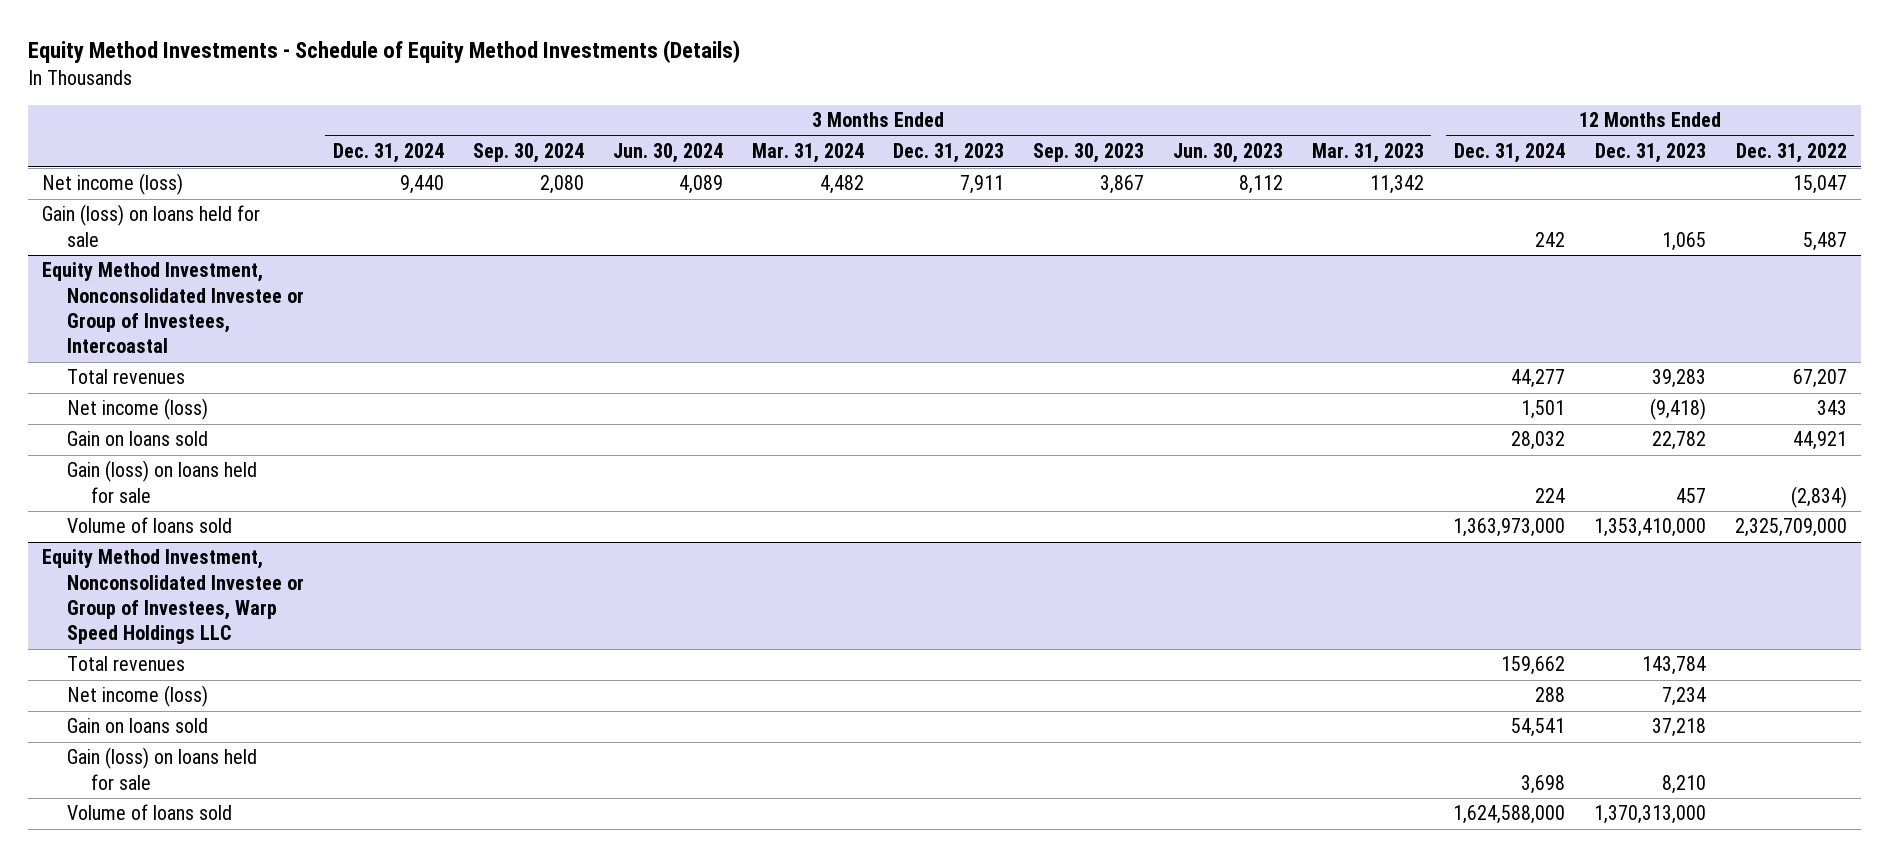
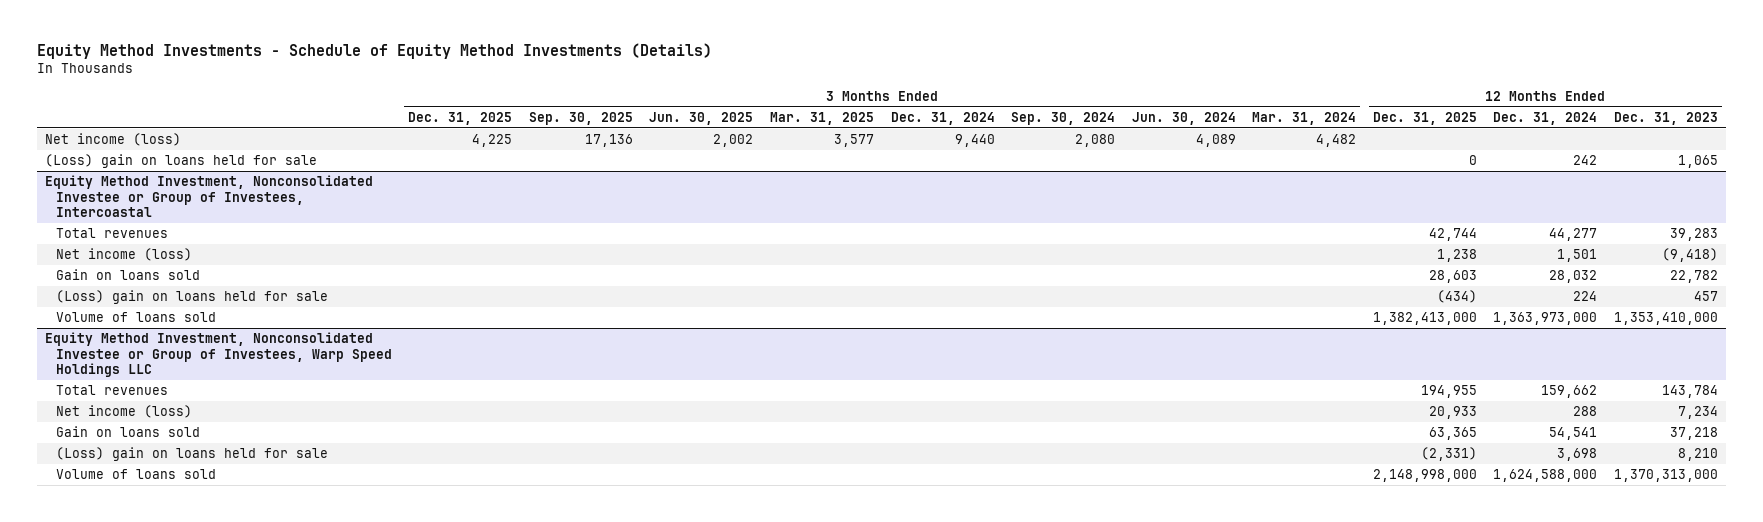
[892,143,1004,164] Dec. 31, 2023 -> none
[1032,143,1144,164] Sep. 30, 2023 -> none
[1172,143,1283,164] Jun. 30, 2023 -> none
[1311,143,1424,164] Mar. 31, 2023 -> none
[1735,143,1847,164] Dec. 31, 2022 -> none
none -> [408,111,513,125] Dec. 31, 2025
none -> [528,111,633,125] Sep. 30, 2025
none -> [649,111,754,125] Jun. 30, 2025
none -> [770,111,875,125] Mar. 31, 2025
none -> [1372,111,1477,125] Dec. 31, 2025
[42,204,261,247] Gain (loss) on loans held for sale -> [44,154,317,169] (Loss) gain on loans held for sale
[66,460,257,503] Gain (loss) on loans held for sale -> [55,290,328,305] (Loss) gain on loans held for sale
[66,747,257,790] Gain (loss) on loans held for sale -> [55,447,328,462] (Loss) gain on loans held for sale

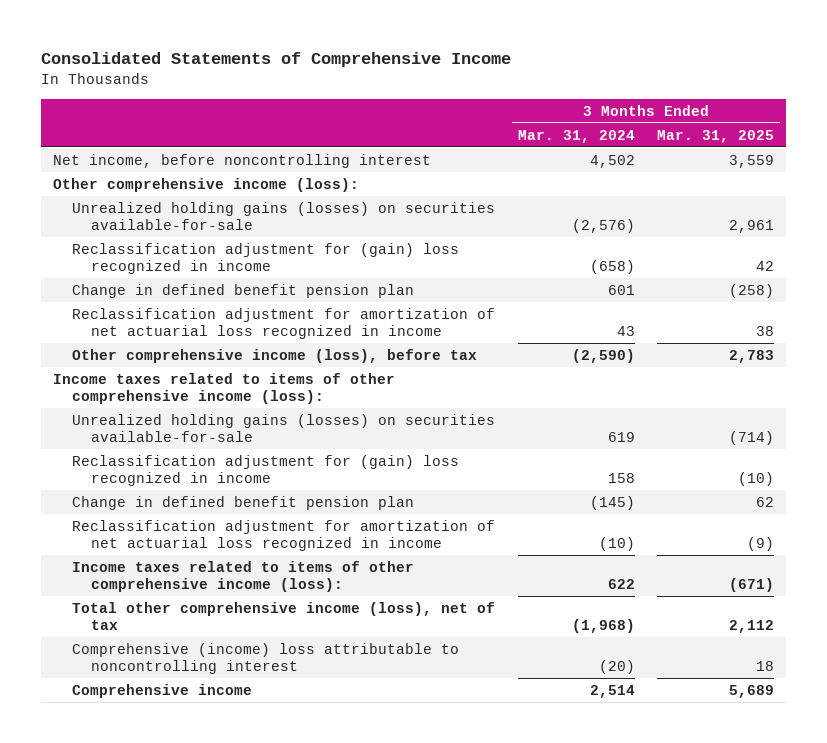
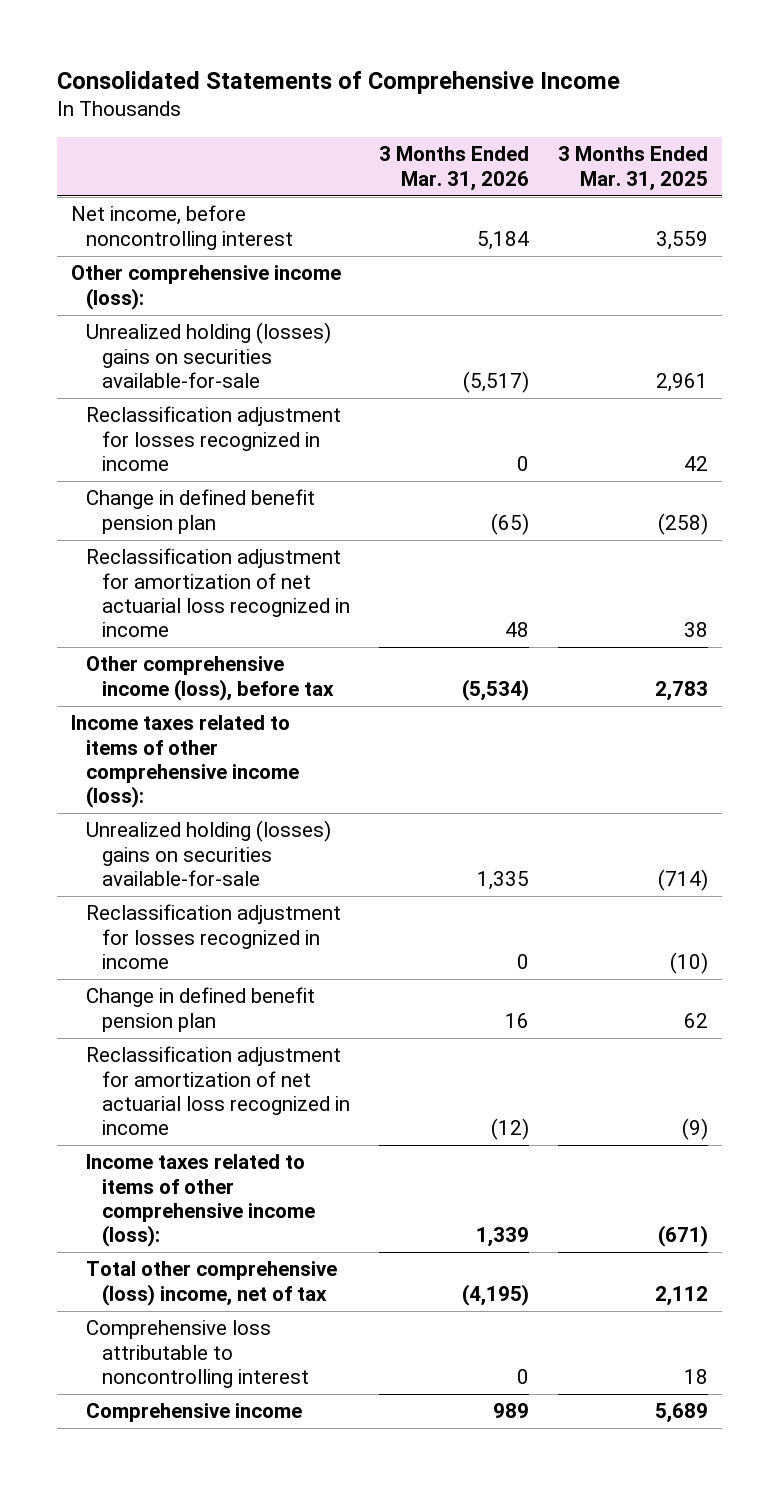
[517,129,635,143] Mar. 31, 2024 -> none
none -> [378,146,529,191] 3 Months Ended Mar. 31, 2026
[71,201,495,231] Unrealized holding gains (losses) on securities available-for-sale -> [86,322,332,389] Unrealized holding (losses) gains on securities available-for-sale
[71,242,459,275] Reclassification adjustment for (gain) loss recognized in income -> [86,406,342,472] Reclassification adjustment for losses recognized in income
[71,413,495,443] Unrealized holding gains (losses) on securities available-for-sale -> [86,820,332,887] Unrealized holding (losses) gains on securities available-for-sale
[71,454,459,487] Reclassification adjustment for (gain) loss recognized in income -> [86,904,342,970] Reclassification adjustment for losses recognized in income
[71,601,495,631] Total other comprehensive income (loss), net of tax -> [86,1261,338,1306] Total other comprehensive (loss) income, net of tax
[71,642,459,675] Comprehensive (income) loss attributable to noncontrolling interest -> [86,1320,309,1389] Comprehensive loss attributable to noncontrolling interest

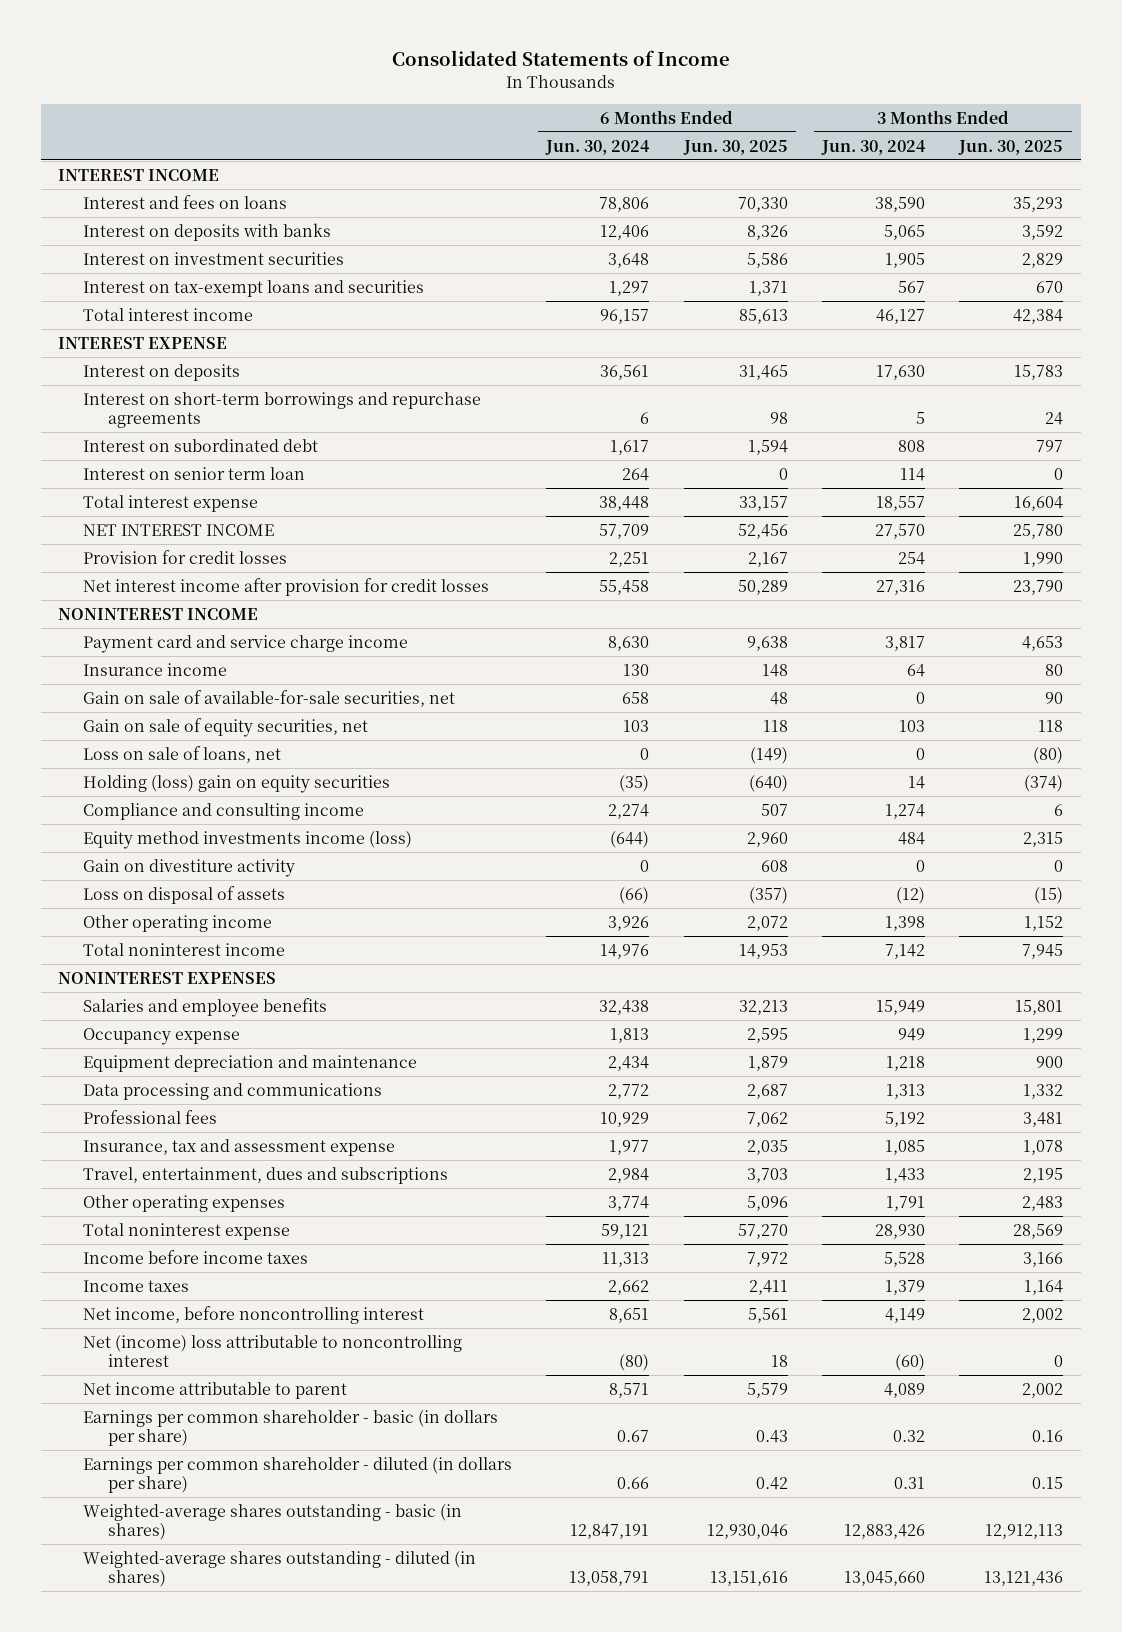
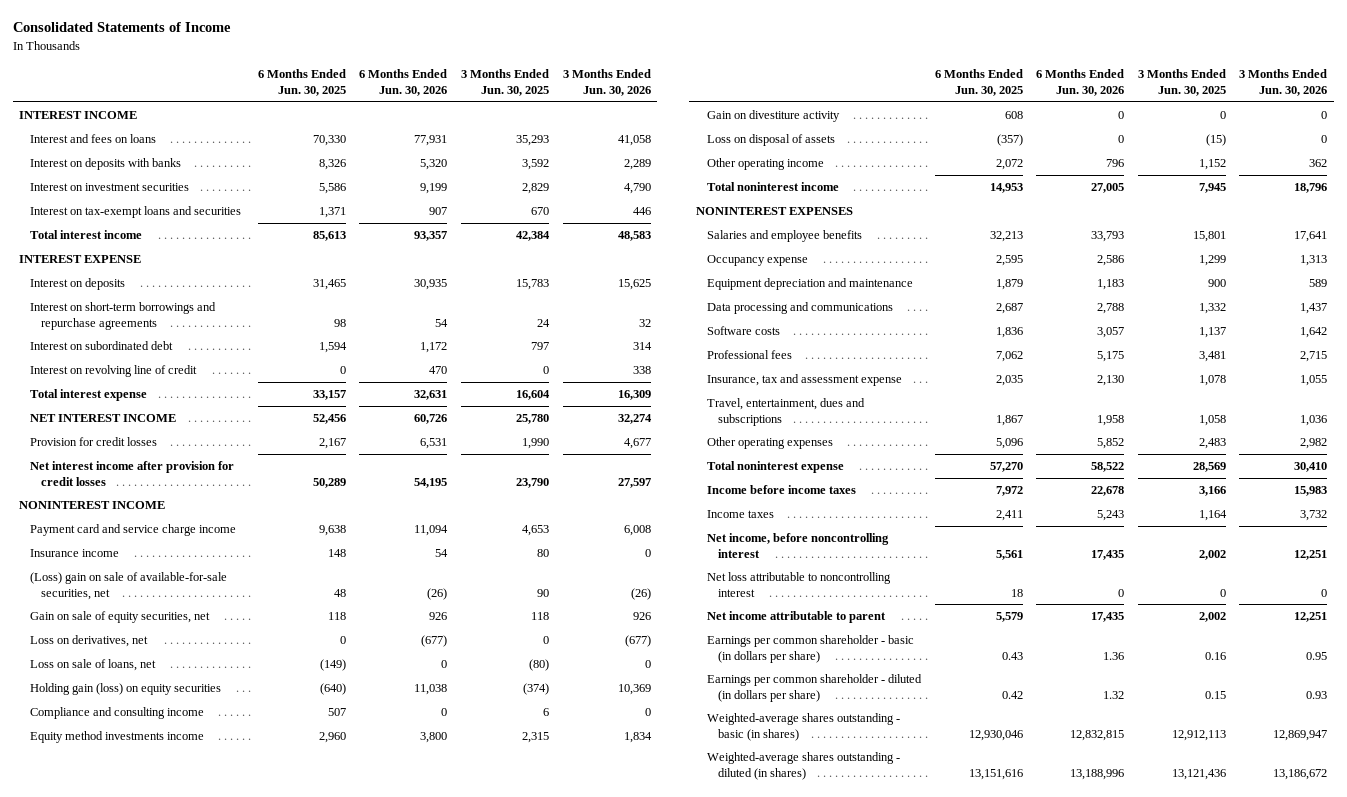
[545,139,651,155] Jun. 30, 2024 -> none
[821,139,927,155] Jun. 30, 2024 -> none
none -> [359,69,448,96] 6 Months Ended Jun. 30, 2026
none -> [562,69,651,96] 3 Months Ended Jun. 30, 2026
[82,466,305,480] Interest on senior term loan -> none
none -> [30,365,198,378] Interest on revolving line of credit
[82,689,455,707] Gain on sale of available-for-sale securities, net -> [30,572,228,600] (Loss) gain on sale of available-for-sale securities, net
none -> [30,635,149,648] Loss on derivatives, net
[82,774,390,793] Holding (loss) gain on equity securities -> [30,683,222,696] Holding gain (loss) on equity securities
[82,830,412,849] Equity method investments income (loss) -> [30,731,205,744] Equity method investments income
none -> [706,326,780,336] Software costs
[746,1167,788,1183] 3,703 -> [995,414,1023,426] 1,867
[1023,1167,1064,1183] 2,195 -> [1198,414,1226,426] 1,058
[82,1334,462,1367] Net (income) loss attributable to noncontrolling interest -> [706,572,891,597] Net loss attributable to noncontrolling interest

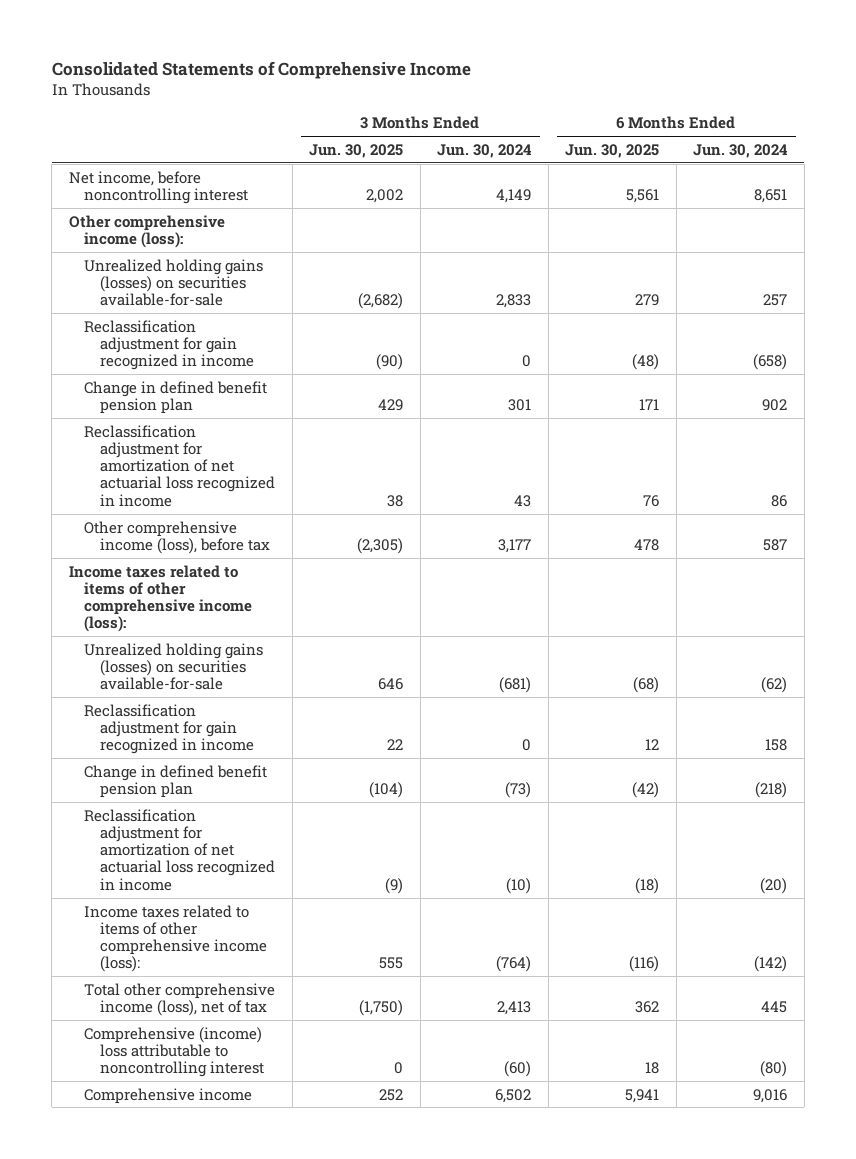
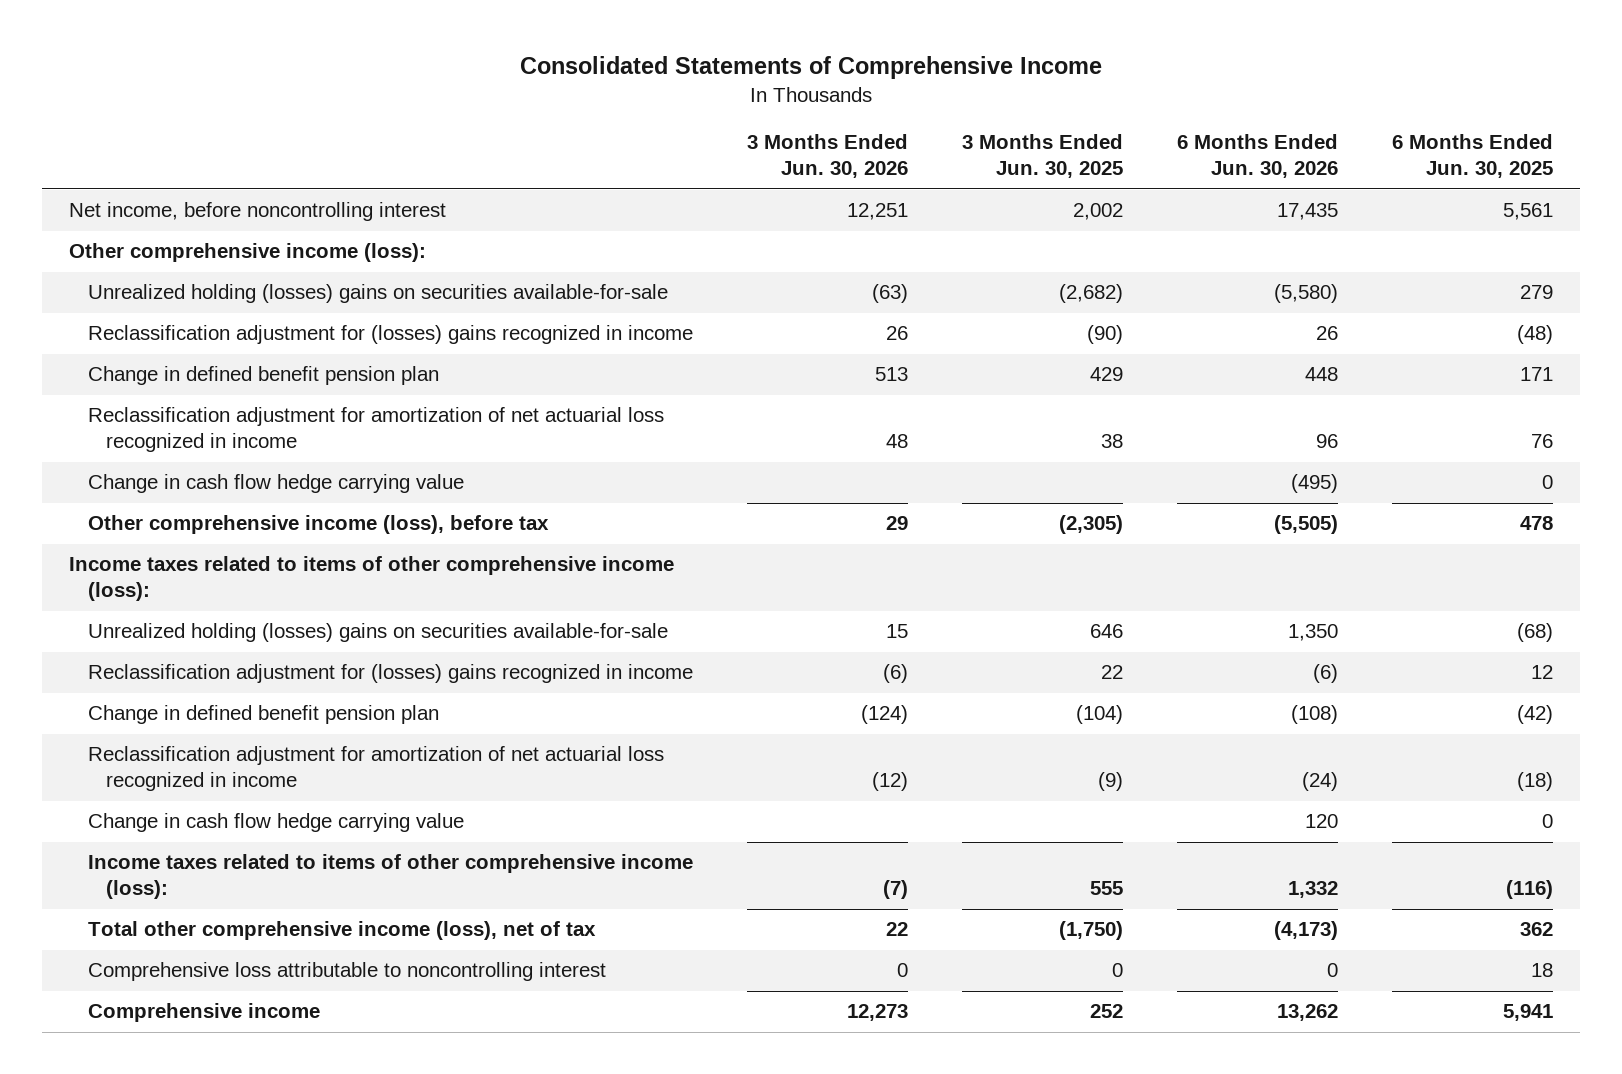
[437,143,533,158] Jun. 30, 2024 -> none
[693,143,789,158] Jun. 30, 2024 -> none
none -> [746,134,908,179] 3 Months Ended Jun. 30, 2026
none -> [1176,134,1338,179] 6 Months Ended Jun. 30, 2026
[84,258,264,307] Unrealized holding gains (losses) on securities available-for-sale -> [87,284,668,304] Unrealized holding (losses) gains on securities available-for-sale
[84,319,254,371] Reclassification adjustment for gain recognized in income -> [87,325,693,345] Reclassification adjustment for (losses) gains recognized in income
none -> [87,474,464,494] Change in cash flow hedge carrying value
[84,642,264,691] Unrealized holding gains (losses) on securities available-for-sale -> [87,623,668,643] Unrealized holding (losses) gains on securities available-for-sale
[84,703,254,755] Reclassification adjustment for gain recognized in income -> [87,664,693,684] Reclassification adjustment for (losses) gains recognized in income
none -> [87,813,464,833] Change in cash flow hedge carrying value
[84,1026,264,1078] Comprehensive (income) loss attributable to noncontrolling interest -> [87,962,606,982] Comprehensive loss attributable to noncontrolling interest

